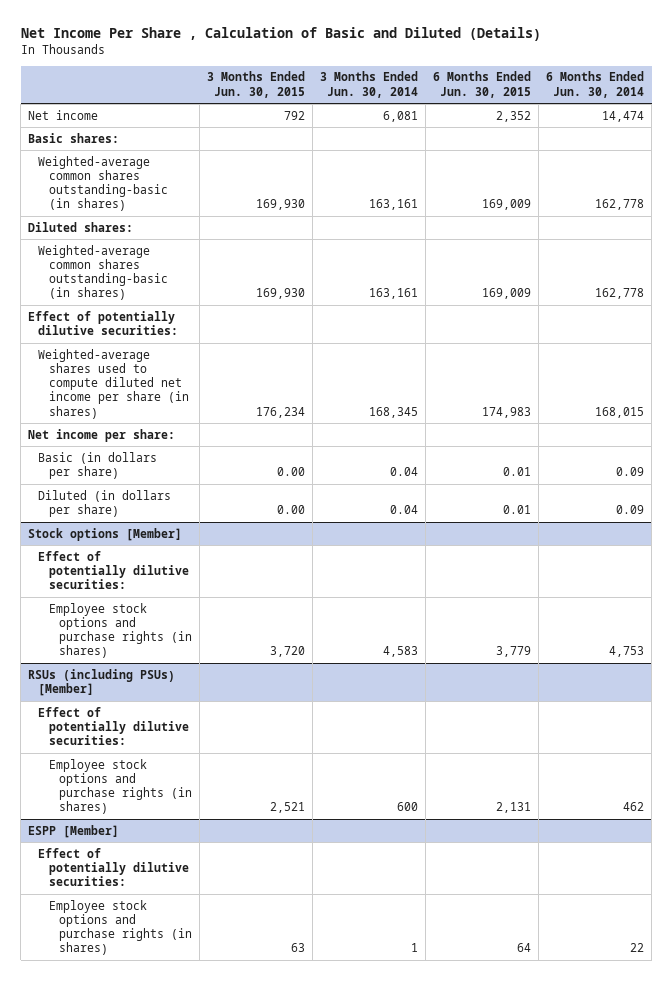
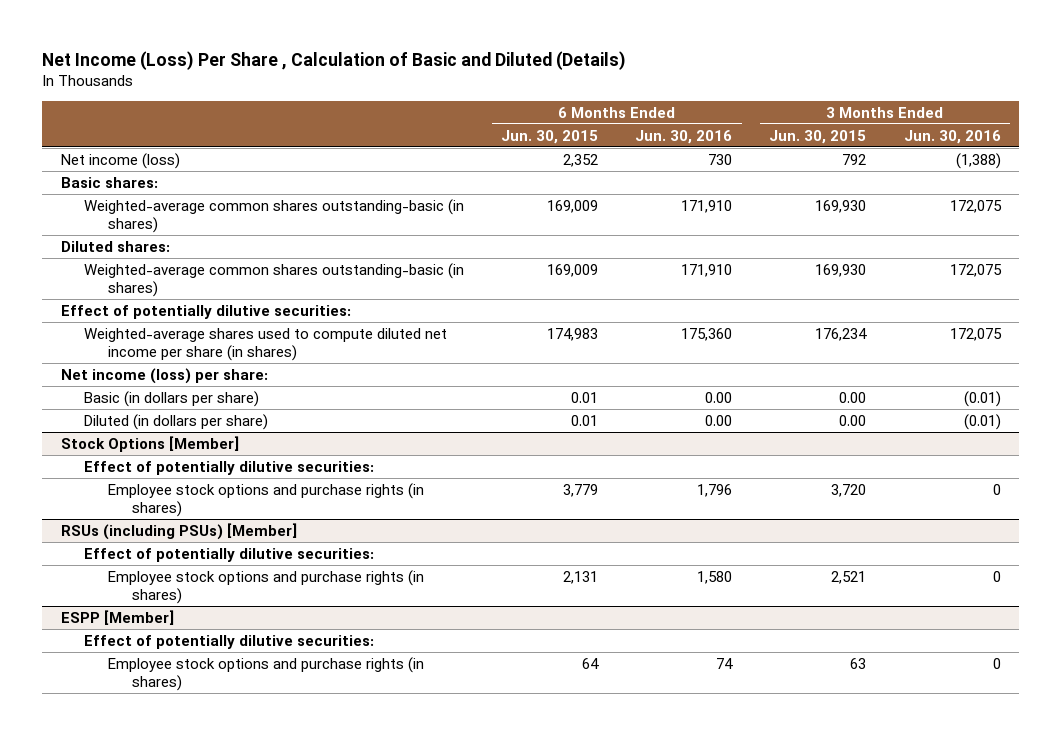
[20,27,541,42] Net Income Per Share , Calculation of Basic and Diluted (Details) -> [42,50,627,70] Net Income (Loss) Per Share , Calculation of Basic and Diluted (Details)
[320,71,419,98] 3 Months Ended Jun. 30, 2014 -> none
[546,71,645,98] 6 Months Ended Jun. 30, 2014 -> none
none -> [635,129,733,144] Jun. 30, 2016
none -> [903,129,1001,144] Jun. 30, 2016
[28,109,99,120] Net income -> [60,152,180,169] Net income (loss)
[28,428,176,442] Net income per share: -> [60,367,268,384] Net income (loss) per share:
[28,527,183,541] Stock options [Member] -> [60,435,239,452] Stock Options [Member]

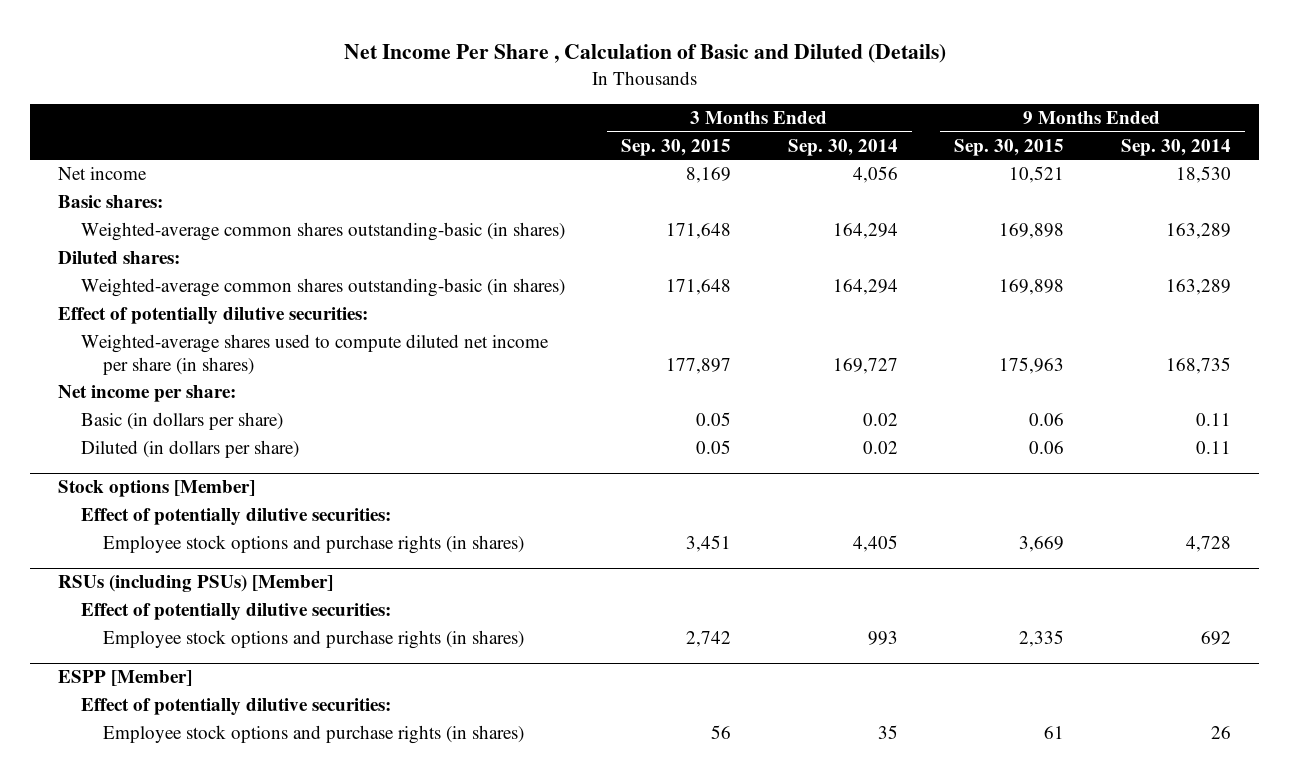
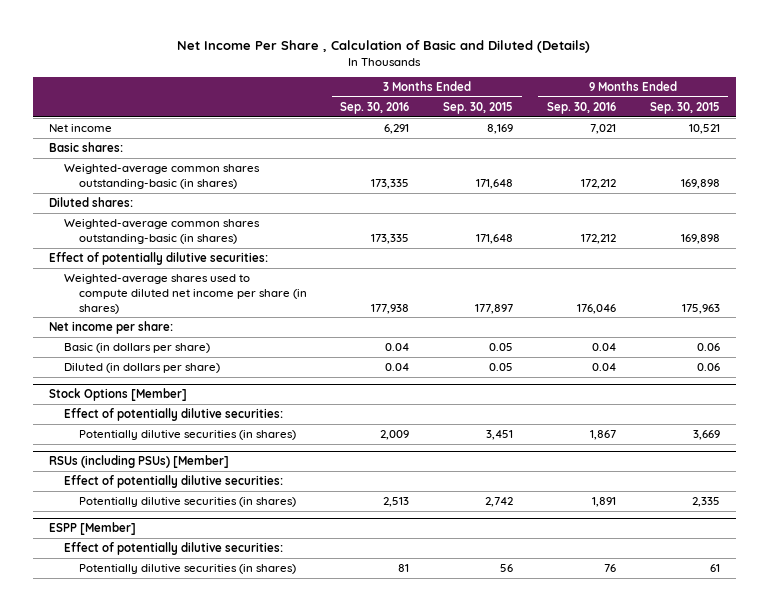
[787,138,898,156] Sep. 30, 2014 -> none
[1120,138,1231,156] Sep. 30, 2014 -> none
none -> [340,101,410,114] Sep. 30, 2016
none -> [546,101,616,114] Sep. 30, 2016
[58,480,256,498] Stock options [Member] -> [49,388,188,402] Stock Options [Member]
[102,535,524,555] Employee stock options and purchase rights (in shares) -> [78,429,296,440] Potentially dilutive securities (in shares)
[102,630,524,650] Employee stock options and purchase rights (in shares) -> [78,496,296,507] Potentially dilutive securities (in shares)
[102,725,524,745] Employee stock options and purchase rights (in shares) -> [78,563,296,574] Potentially dilutive securities (in shares)

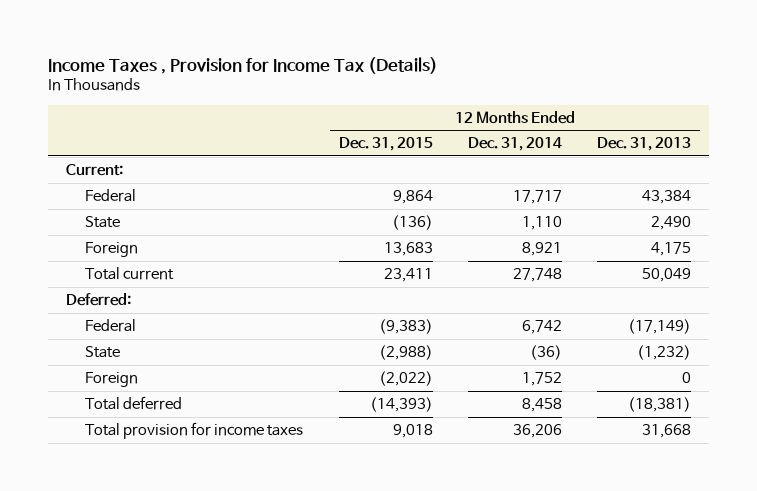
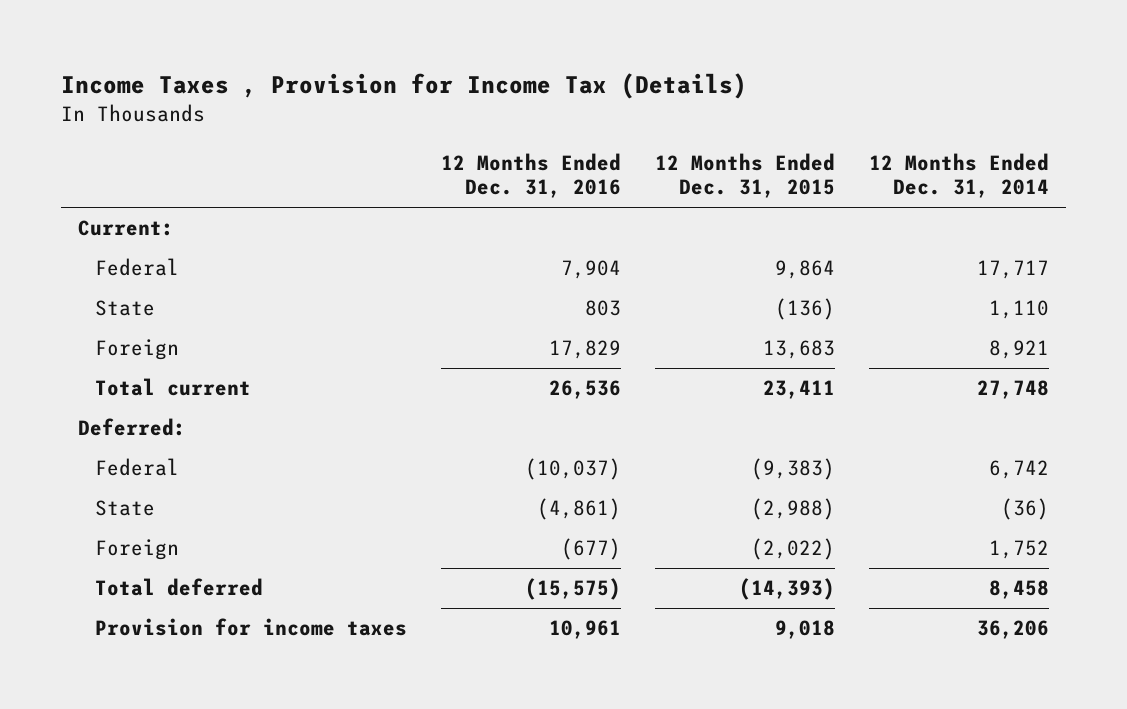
[597,137,692,152] Dec. 31, 2013 -> none
none -> [441,152,622,199] 12 Months Ended Dec. 31, 2016
[85,421,304,439] Total provision for income taxes -> [95,618,408,637] Provision for income taxes

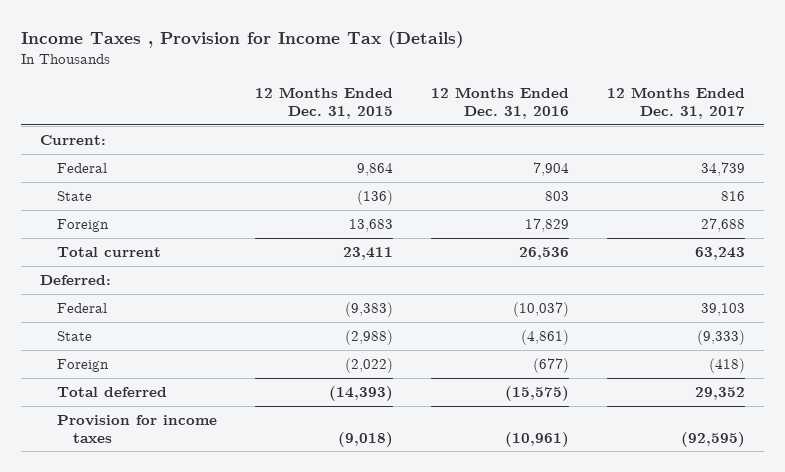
[869,152,1050,199] 12 Months Ended Dec. 31, 2014 -> none
none -> [606,87,745,119] 12 Months Ended Dec. 31, 2017
[549,620,622,640] 10,961 -> [504,431,569,447] (10,961)
[775,620,836,640] 9,018 -> [337,431,393,447] (9,018)

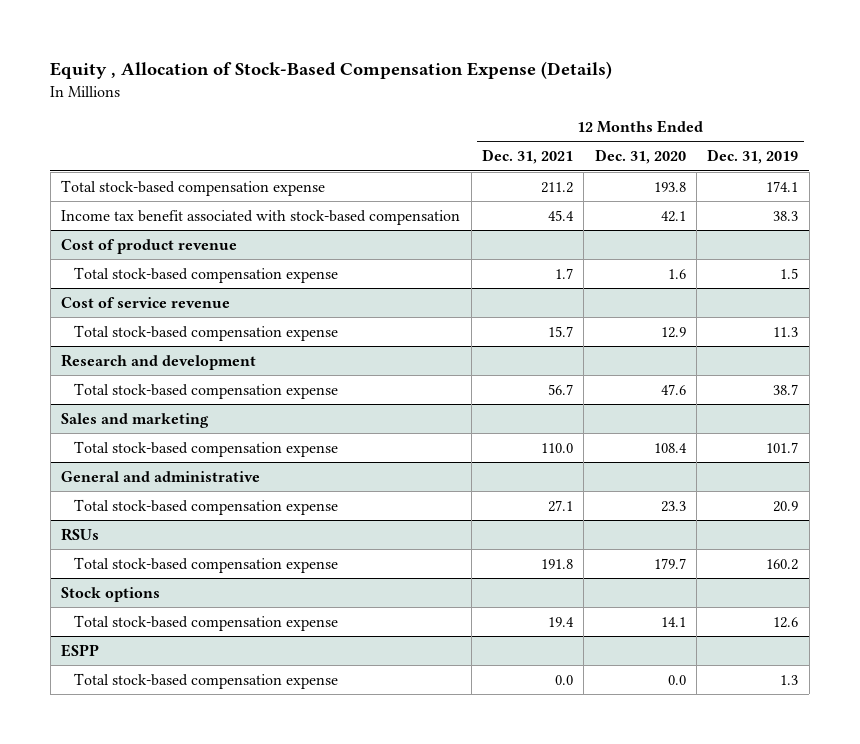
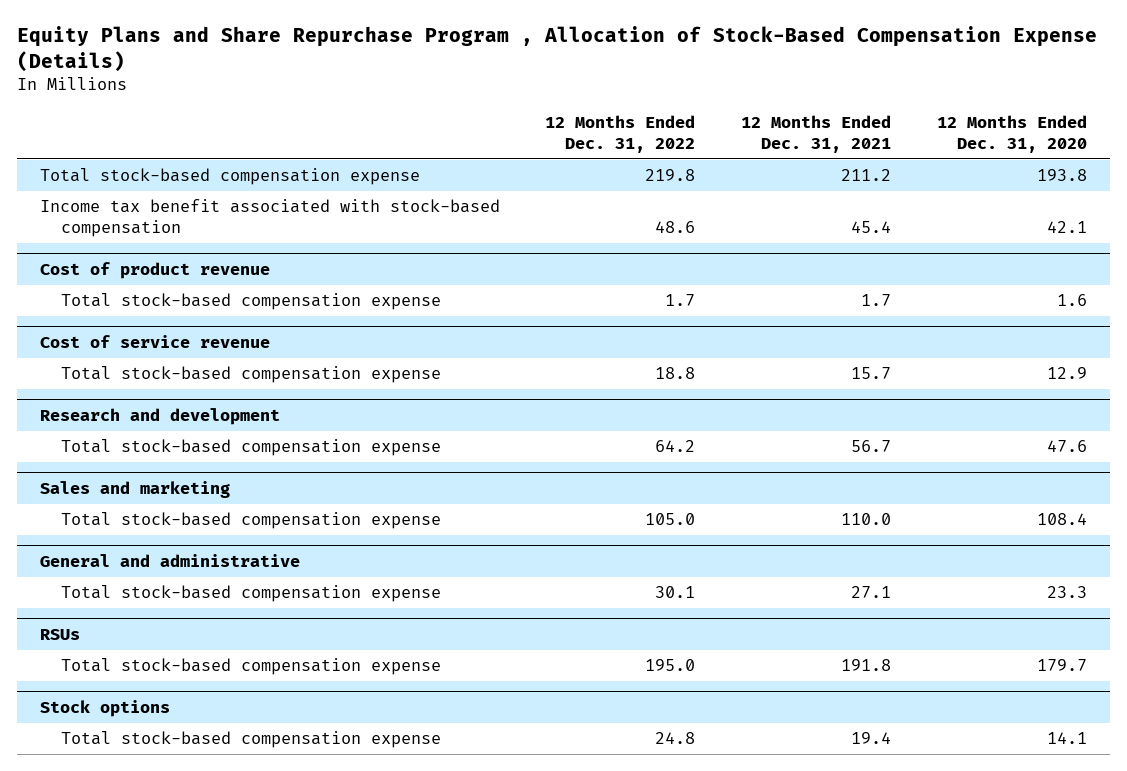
[50,61,613,80] Equity , Allocation of Stock-Based Compensation Expense (Details) -> [16,26,1097,72] Equity Plans and Share Repurchase Program , Allocation of Stock-Based Compensation Expense (Details)
[707,149,799,165] Dec. 31, 2019 -> none
none -> [545,115,696,153] 12 Months Ended Dec. 31, 2022
[61,643,100,657] ESPP -> none
[74,672,339,689] Total stock-based compensation expense -> none

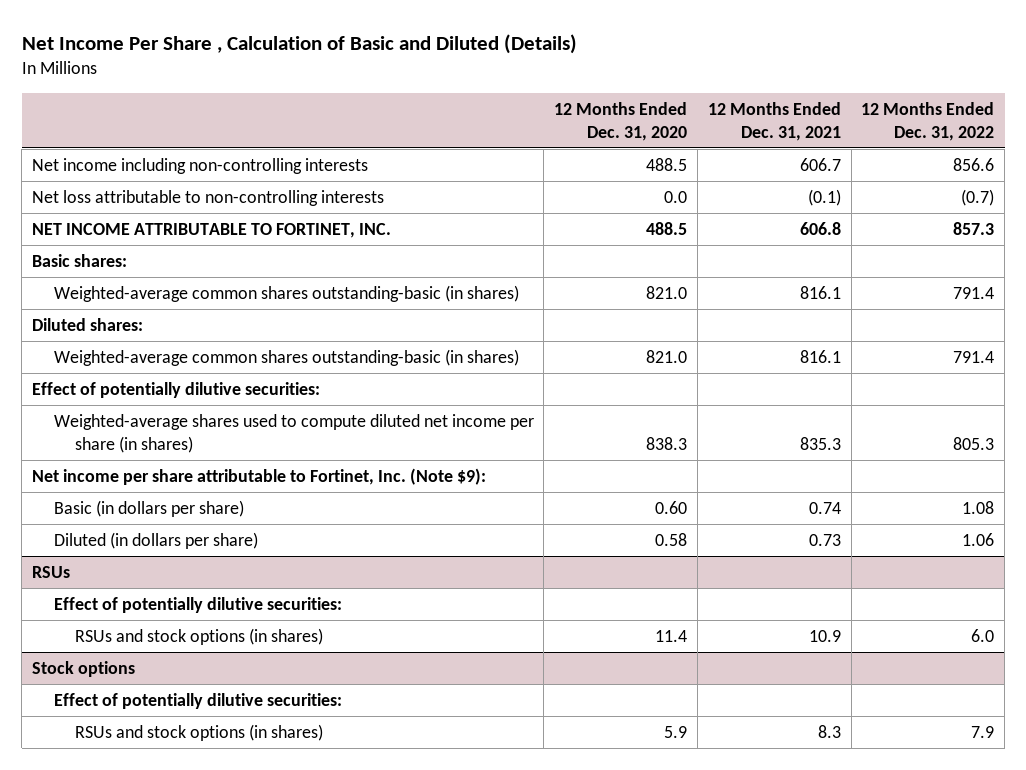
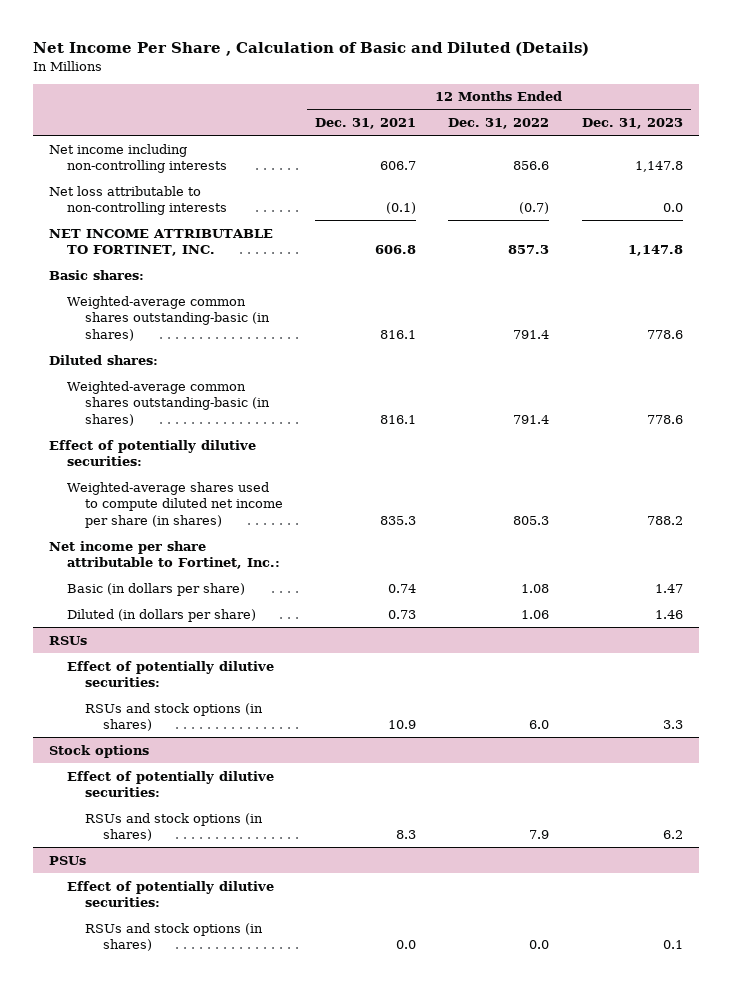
[554,101,688,141] 12 Months Ended Dec. 31, 2020 -> none
none -> [581,118,683,130] Dec. 31, 2023
[31,468,486,486] Net income per share attributable to Fortinet, Inc. (Note $9): -> [49,540,280,570] Net income per share attributable to Fortinet, Inc.:
none -> [49,855,87,865] PSUs
none -> [66,880,274,908] Effect of potentially dilutive securities:
none -> [84,922,263,952] RSUs and stock options (in shares)

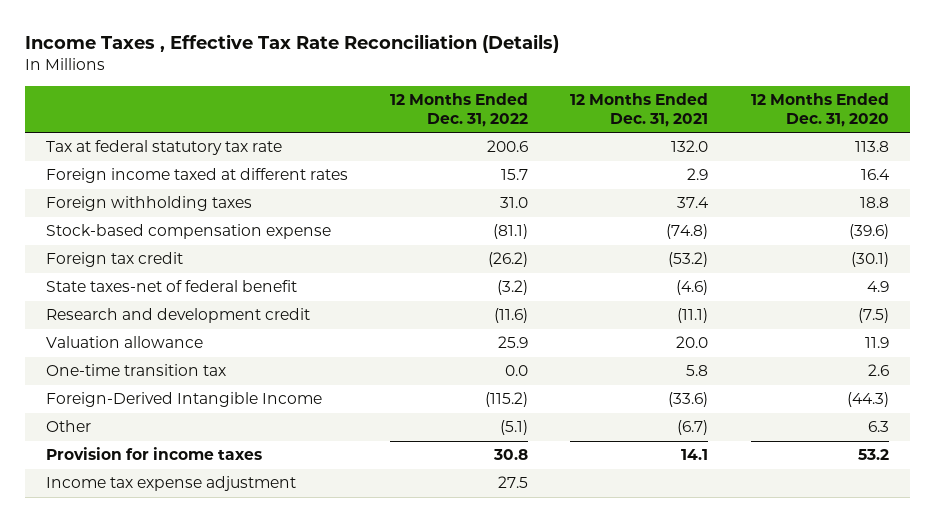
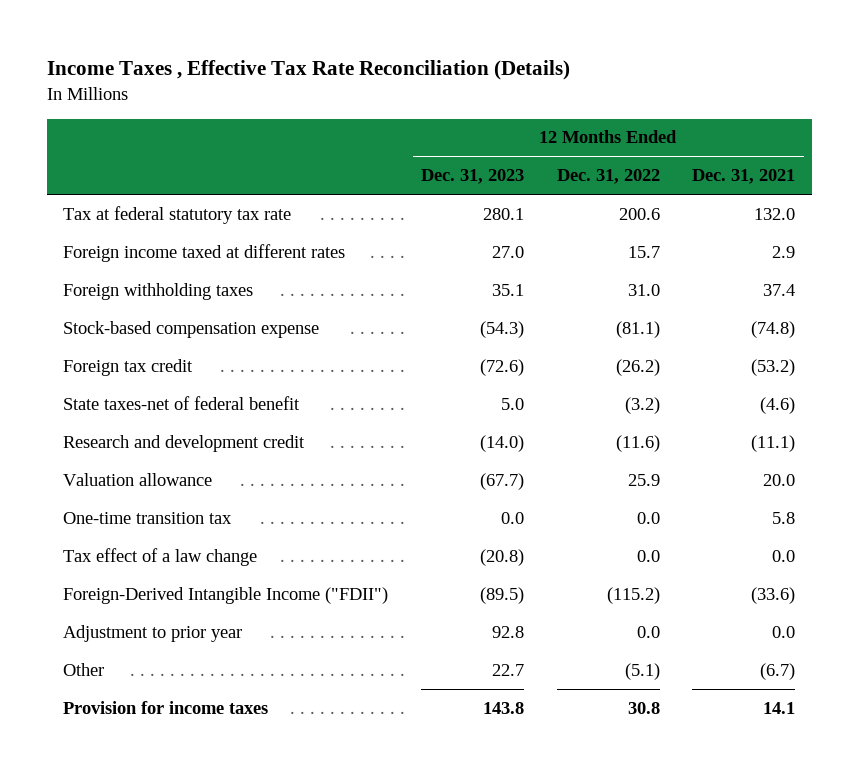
[750,93,889,127] 12 Months Ended Dec. 31, 2020 -> none
none -> [421,169,525,185] Dec. 31, 2023
none -> [63,547,258,566] Tax effect of a law change
[45,392,322,408] Foreign-Derived Intangible Income -> [63,586,389,604] Foreign-Derived Intangible Income ("FDII")
none -> [63,624,243,642] Adjustment to prior year
[45,476,296,492] Income tax expense adjustment -> none

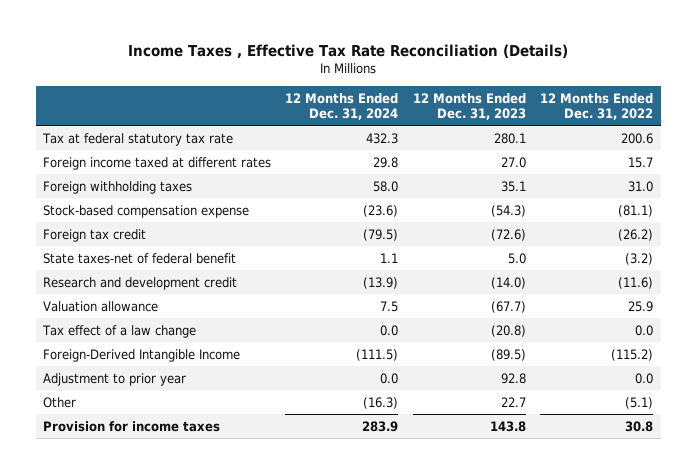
[692,169,796,185] Dec. 31, 2021 -> none
none -> [285,92,399,120] 12 Months Ended Dec. 31, 2024
[63,511,233,524] One-time transition tax -> none
[63,586,389,604] Foreign-Derived Intangible Income ("FDII") -> [42,348,240,362] Foreign-Derived Intangible Income

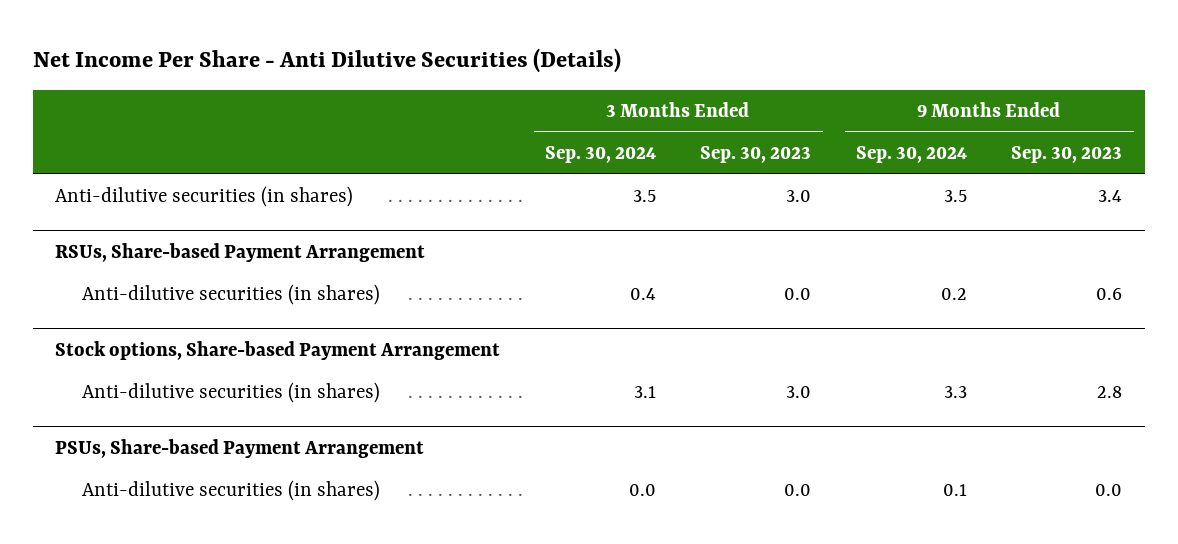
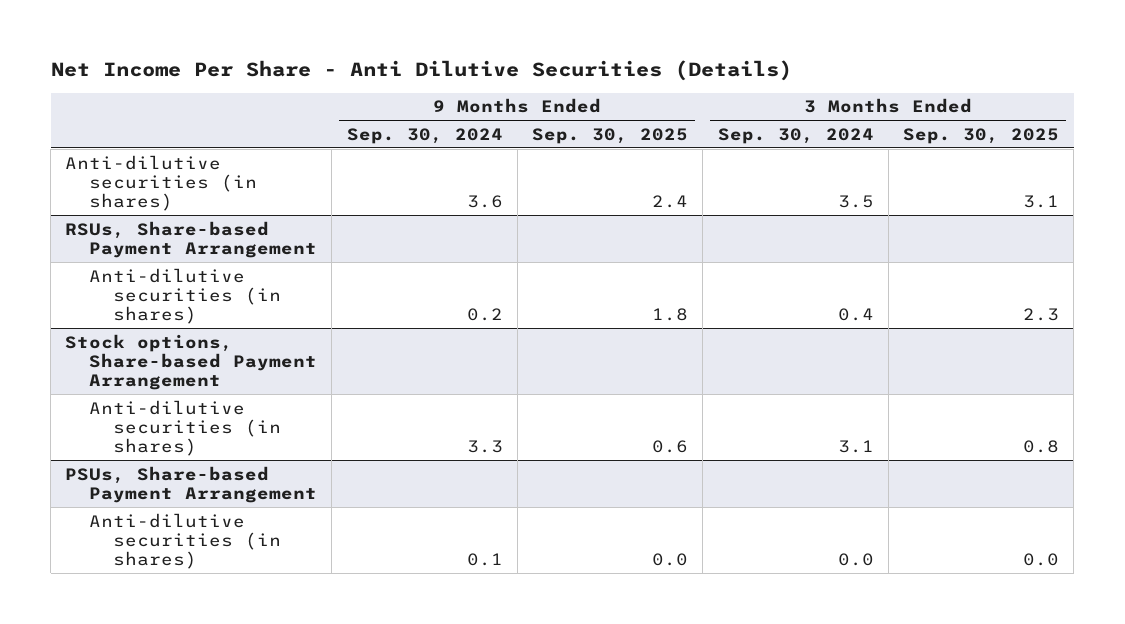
[700,146,812,164] Sep. 30, 2023 -> none
[1011,146,1123,164] Sep. 30, 2023 -> none
none -> [532,127,689,144] Sep. 30, 2025
none -> [903,127,1060,144] Sep. 30, 2025
[943,190,967,203] 3.5 -> [466,194,503,208] 3.6

